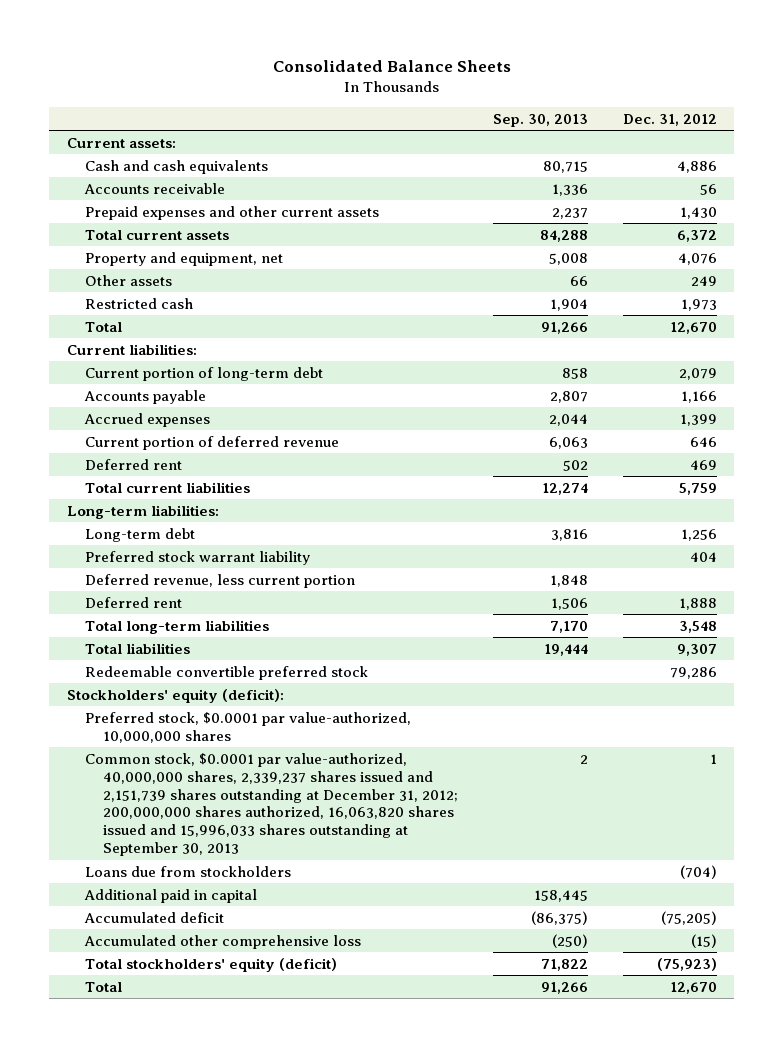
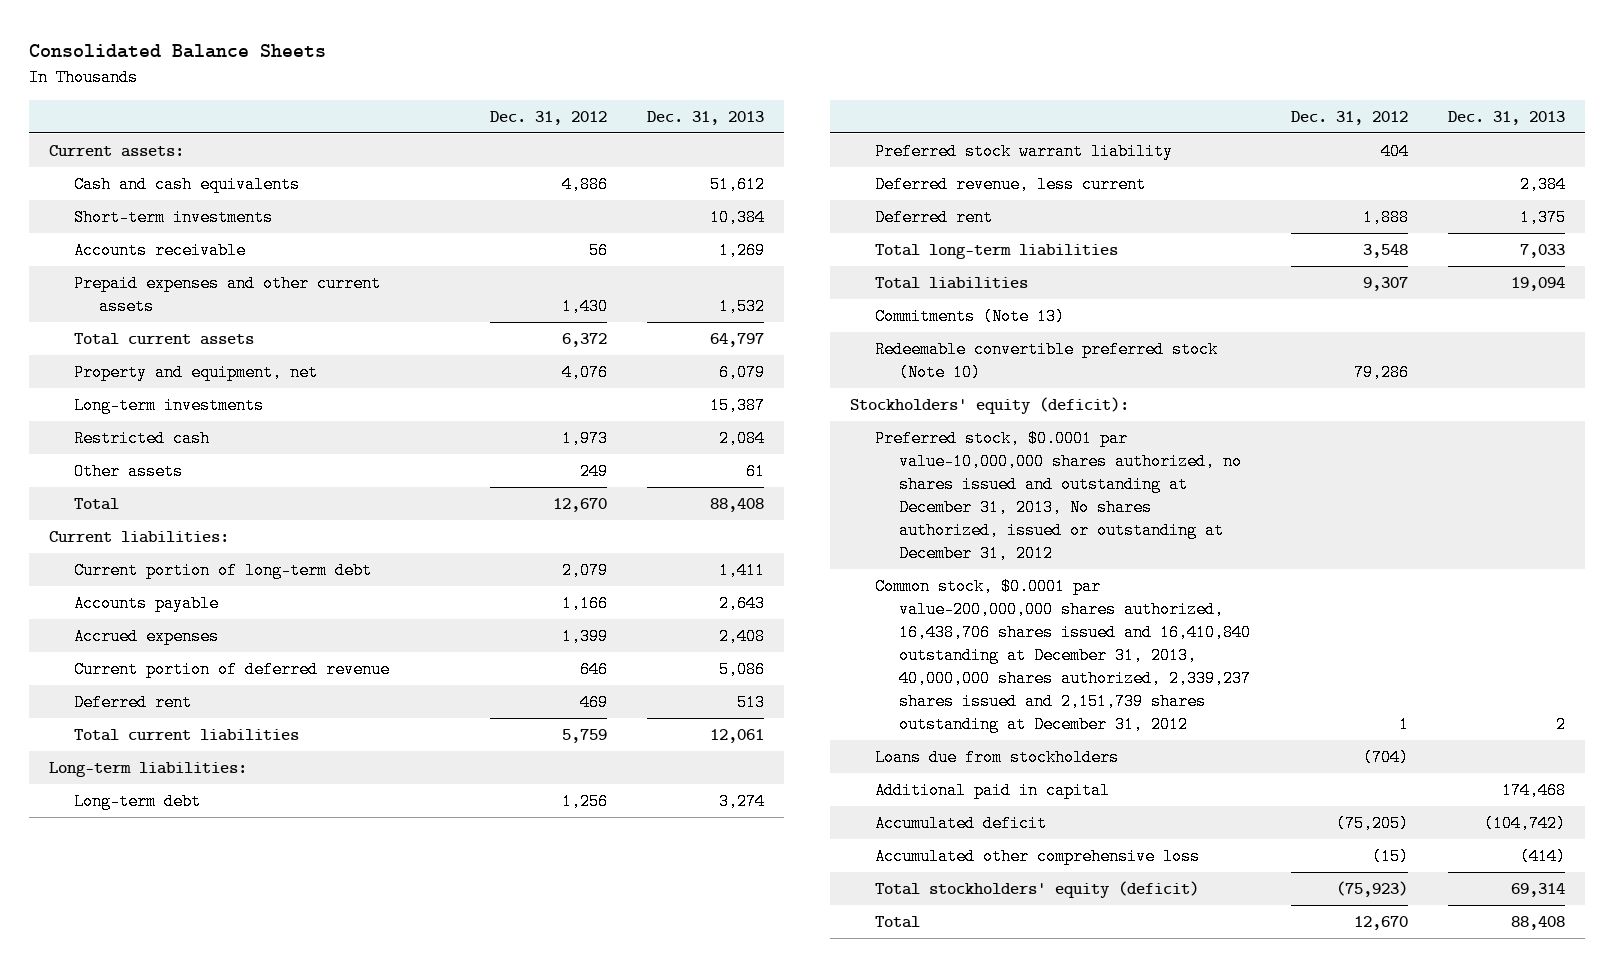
[492,113,588,127] Sep. 30, 2013 -> none
none -> [647,110,765,125] Dec. 31, 2013
none -> [73,208,273,226] Short-term investments
none -> [73,396,264,414] Long-term investments
[84,274,172,286] Other assets -> [73,462,183,480] Other assets
[84,573,355,588] Deferred revenue, less current portion -> [874,175,1146,193] Deferred revenue, less current
none -> [874,307,1065,325] Commitments (Note 13)
[84,665,368,680] Redeemable convertible preferred stock -> [874,340,1218,381] Redeemable convertible preferred stock (Note 10)
[84,711,411,743] Preferred stock, $0.0001 par value-authorized, 10,000,000 shares -> [874,429,1243,562] Preferred stock, $0.0001 par value-10,000,000 shares authorized, no shares issued and outstanding at December 31, 2013, No shares authorized, issued or outstanding at December 31, 2012
[84,752,459,857] Common stock, $0.0001 par value-authorized, 40,000,000 shares, 2,339,237 shares issued and 2,151,739 shares outstanding at December 31, 2012; 200,000,000 shares authorized, 16,063,820 shares issued and 15,996,033 shares outstanding at September 30, 2013 -> [874,577,1252,733] Common stock, $0.0001 par value-200,000,000 shares authorized, 16,438,706 shares issued and 16,410,840 outstanding at December 31, 2013, 40,000,000 shares authorized, 2,339,237 shares issued and 2,151,739 shares outstanding at December 31, 2012

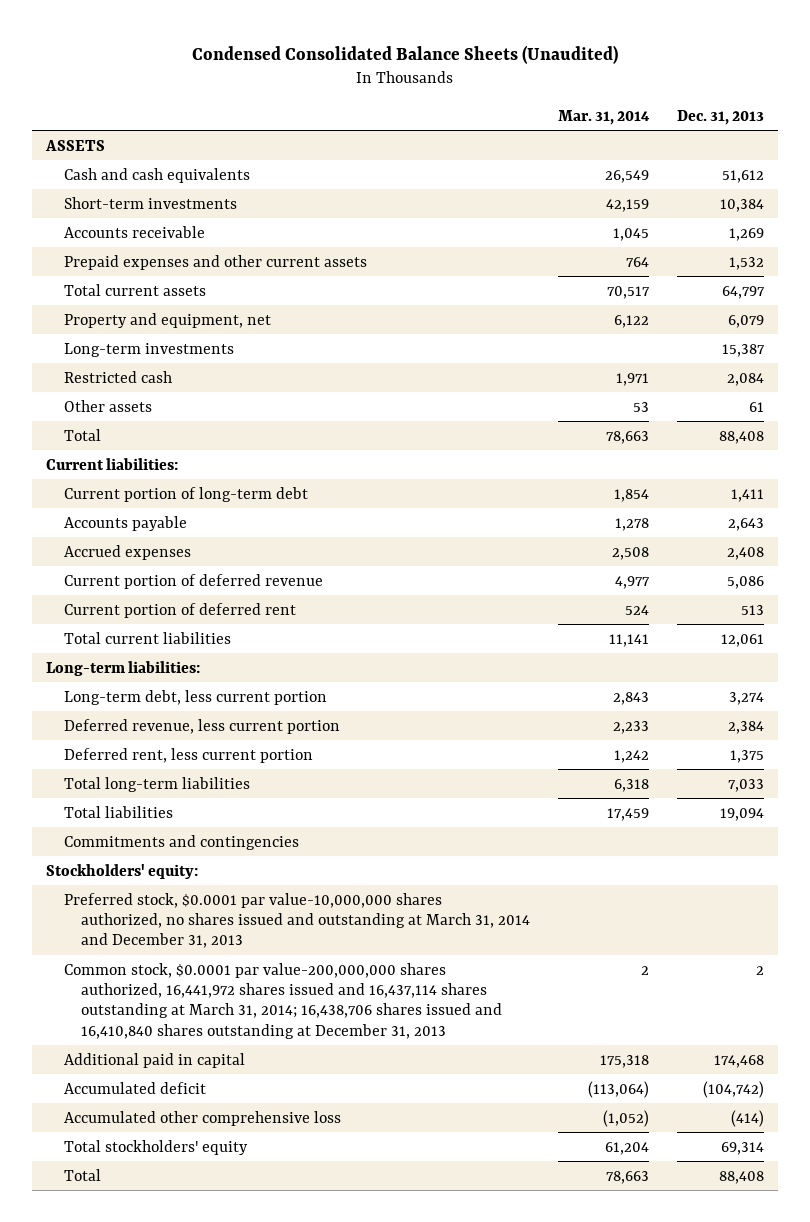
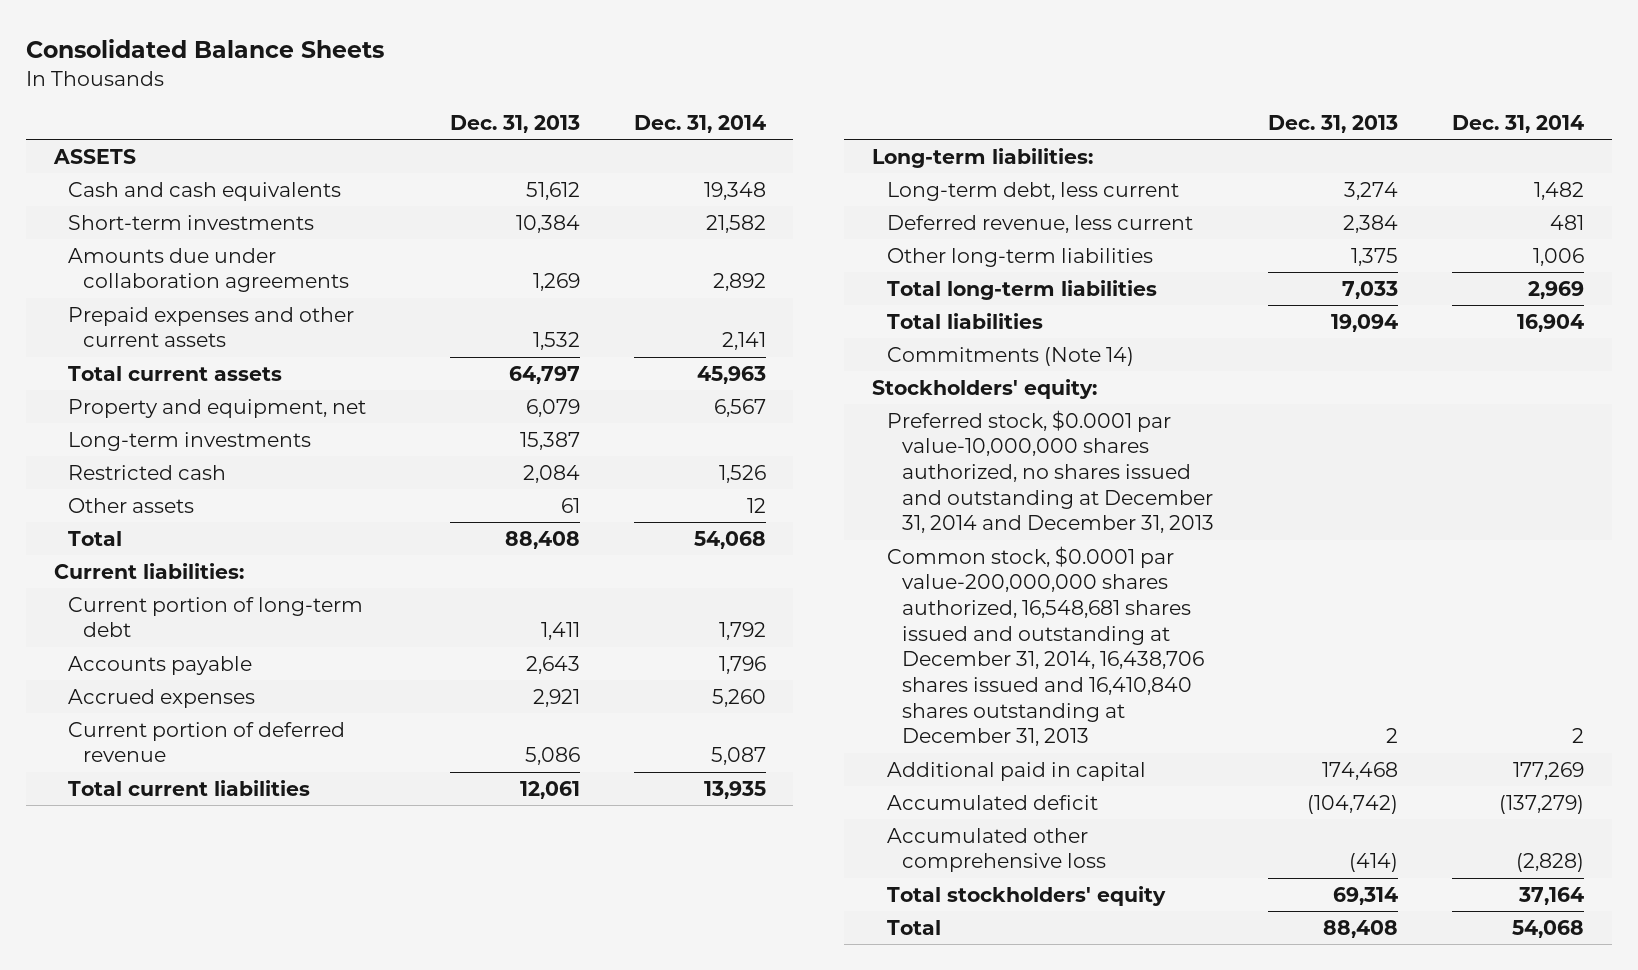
[192,44,619,64] Condensed Consolidated Balance Sheets (Unaudited) -> [26,38,385,58] Consolidated Balance Sheets
[558,109,651,125] Mar. 31, 2014 -> none
none -> [634,114,767,133] Dec. 31, 2014
[63,225,205,238] Accounts receivable -> [68,247,350,293] Amounts due under collaboration agreements
[727,546,765,560] 2,408 -> [532,688,580,707] 2,921
[63,602,296,618] Current portion of deferred rent -> none
[63,689,327,705] Long-term debt, less current portion -> [886,181,1179,201] Long-term debt, less current
[63,718,340,734] Deferred revenue, less current portion -> [886,214,1193,233] Deferred revenue, less current
[63,747,313,763] Deferred rent, less current portion -> [886,247,1153,267] Other long-term liabilities
[63,834,299,850] Commitments and contingencies -> [886,346,1134,366] Commitments (Note 14)
[63,892,531,949] Preferred stock, $0.0001 par value-10,000,000 shares authorized, no shares issued and outstanding at March 31, 2014 and December 31, 2013 -> [886,409,1214,534] Preferred stock, $0.0001 par value-10,000,000 shares authorized, no shares issued and outstanding at December 31, 2014 and December 31, 2013
[63,962,503,1039] Common stock, $0.0001 par value-200,000,000 shares authorized, 16,441,972 shares issued and 16,437,114 shares outstanding at March 31, 2014; 16,438,706 shares issued and 16,410,840 shares outstanding at December 31, 2013 -> [886,545,1204,747] Common stock, $0.0001 par value-200,000,000 shares authorized, 16,548,681 shares issued and outstanding at December 31, 2014, 16,438,706 shares issued and 16,410,840 shares outstanding at December 31, 2013

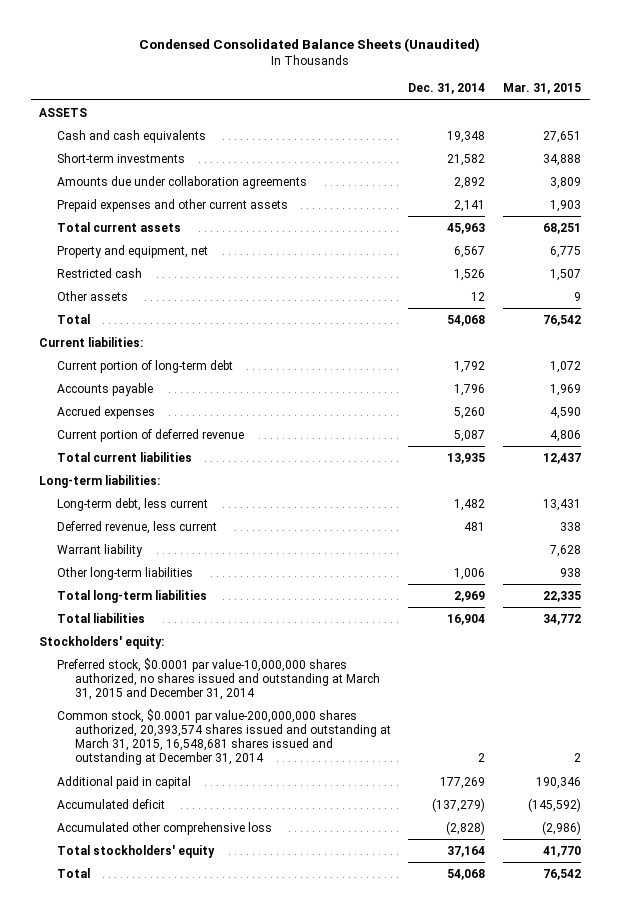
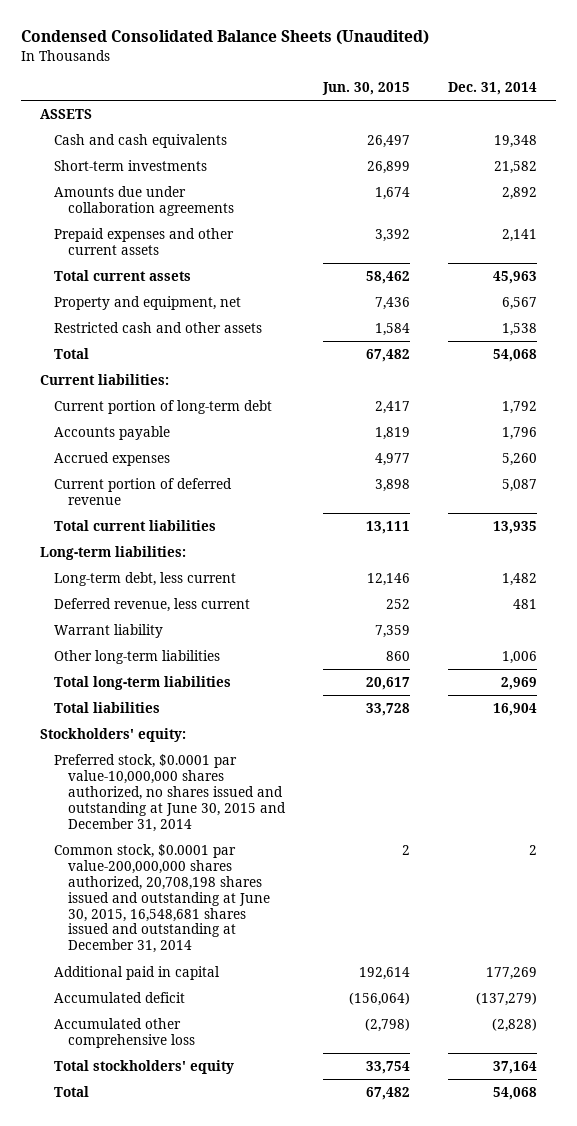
[503,83,582,95] Mar. 31, 2015 -> none
none -> [321,82,410,96] Jun. 30, 2015
[56,267,142,278] Restricted cash -> none
[56,290,128,301] Other assets -> none
none -> [53,321,262,333] Restricted cash and other assets
[56,657,380,701] Preferred stock, $0.0001 par value-10,000,000 shares authorized, no shares issued and outstanding at March 31, 2015 and December 31, 2014 -> [53,753,286,832] Preferred stock, $0.0001 par value-10,000,000 shares authorized, no shares issued and outstanding at June 30, 2015 and December 31, 2014
[56,708,391,766] Common stock, $0.0001 par value-200,000,000 shares authorized, 20,393,574 shares issued and outstanding at March 31, 2015, 16,548,681 shares issued and outstanding at December 31, 2014 -> [53,843,270,954] Common stock, $0.0001 par value-200,000,000 shares authorized, 20,708,198 shares issued and outstanding at June 30, 2015, 16,548,681 shares issued and outstanding at December 31, 2014

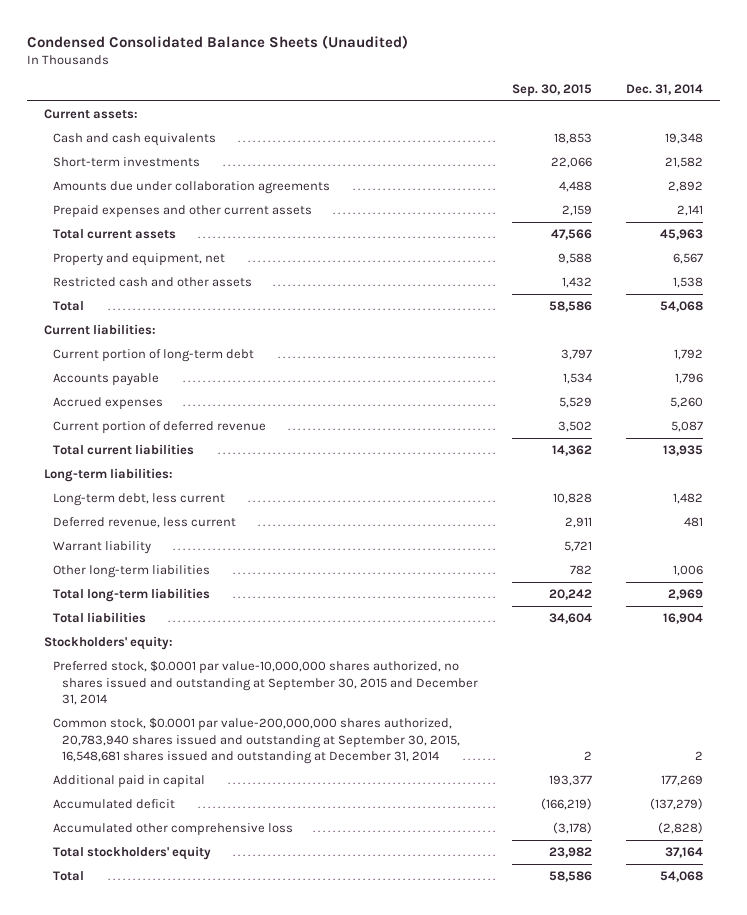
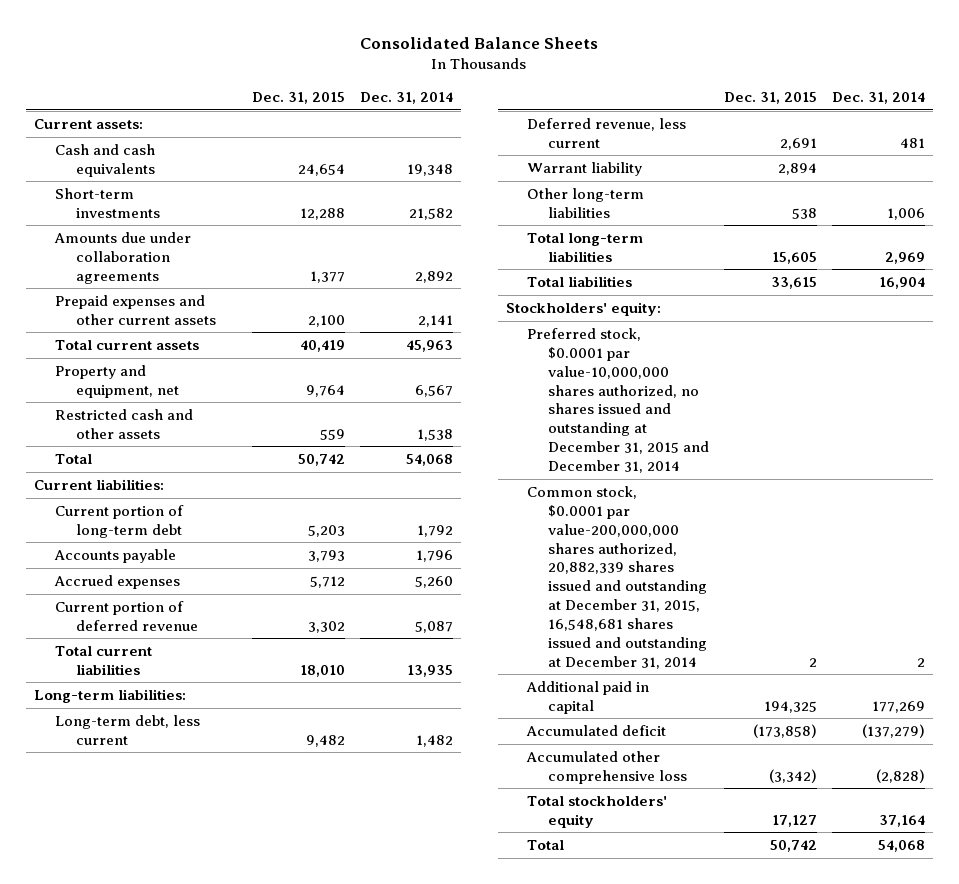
[26,34,408,49] Condensed Consolidated Balance Sheets (Unaudited) -> [360,37,599,50] Consolidated Balance Sheets
[511,83,592,97] Sep. 30, 2015 -> none
none -> [251,92,345,105] Dec. 31, 2015
[52,659,478,706] Preferred stock, $0.0001 par value-10,000,000 shares authorized, no shares issued and outstanding at September 30, 2015 and December 31, 2014 -> [526,327,709,473] Preferred stock, $0.0001 par value-10,000,000 shares authorized, no shares issued and outstanding at December 31, 2015 and December 31, 2014
[52,716,460,765] Common stock, $0.0001 par value-200,000,000 shares authorized, 20,783,940 shares issued and outstanding at September 30, 2015, 16,548,681 shares issued and outstanding at December 31, 2014 -> [526,485,707,669] Common stock, $0.0001 par value-200,000,000 shares authorized, 20,882,339 shares issued and outstanding at December 31, 2015, 16,548,681 shares issued and outstanding at December 31, 2014

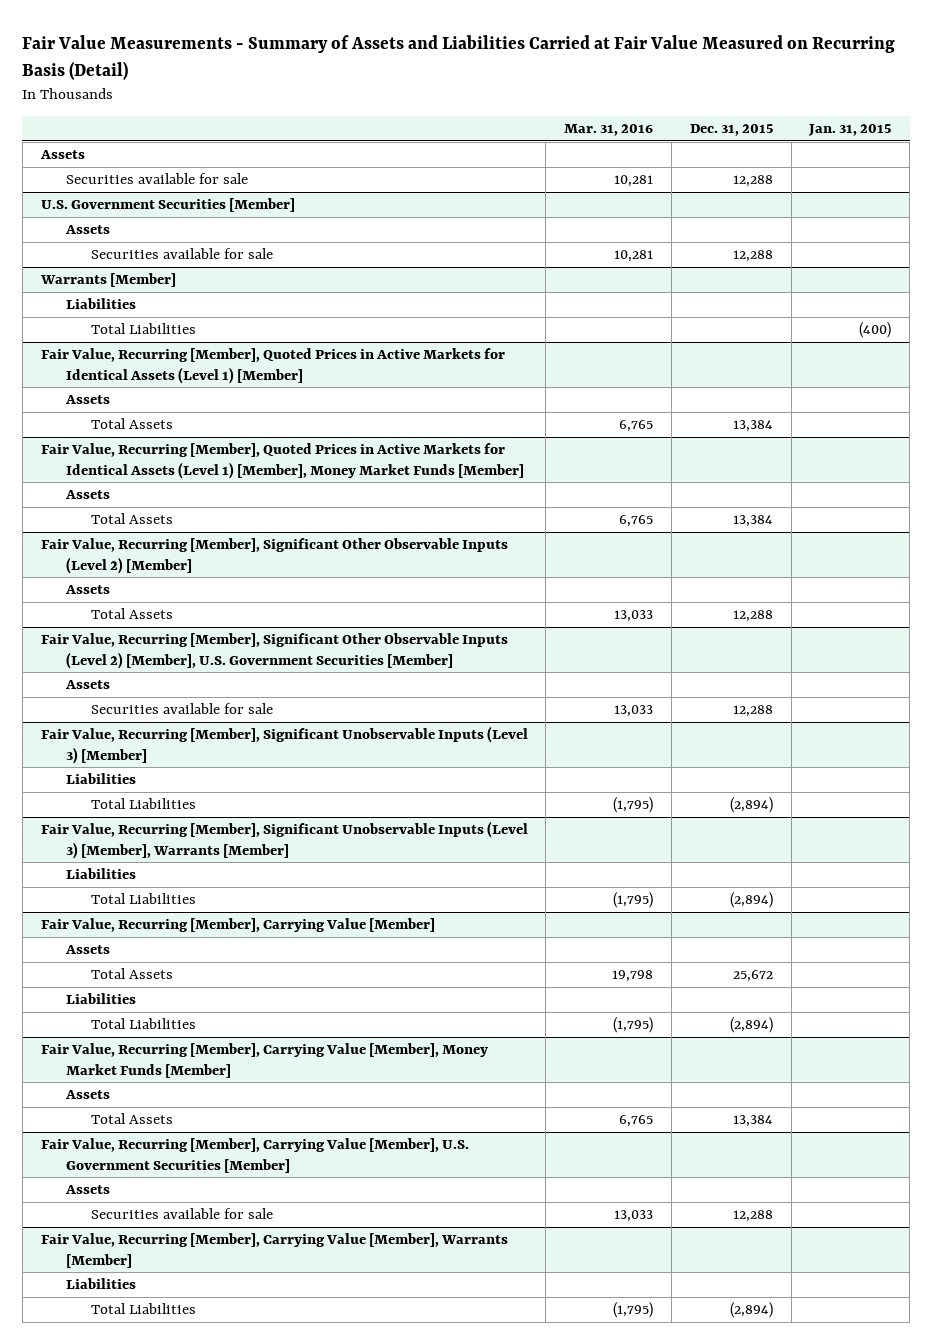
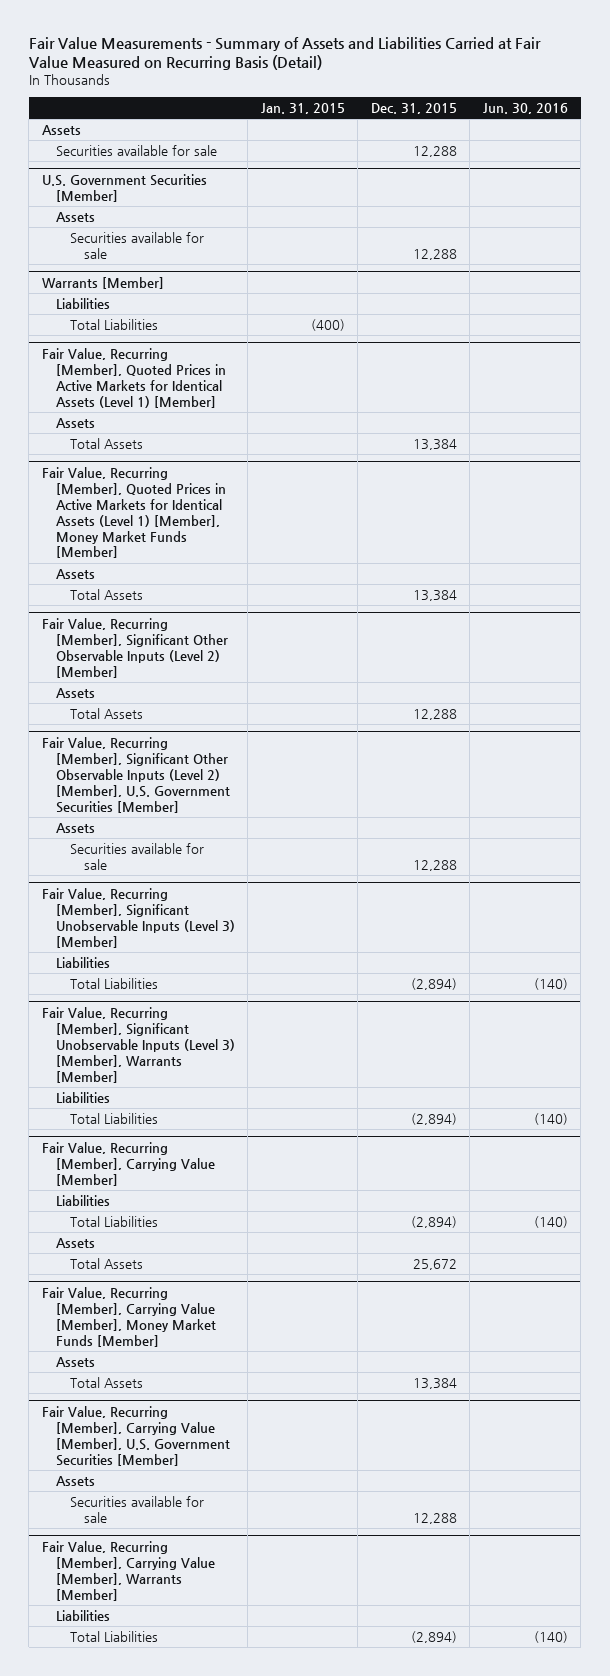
[564,124,654,137] Mar. 31, 2016 -> none
none -> [482,102,568,114] Jun. 30, 2016
[64,945,110,955] Assets -> [55,1238,95,1249] Assets
[91,968,174,980] Total Assets -> [69,1258,143,1270] Total Assets

